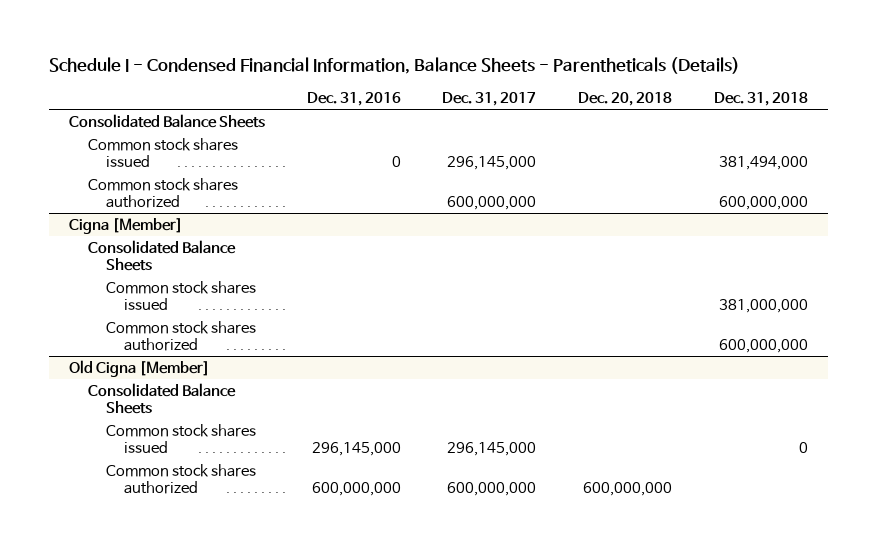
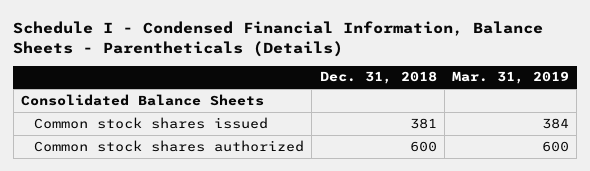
[306,91,401,106] Dec. 31, 2016 -> none
[442,91,537,106] Dec. 31, 2017 -> none
[578,91,673,106] Dec. 20, 2018 -> none
none -> [452,71,570,85] Mar. 31, 2019
[69,217,184,234] Cigna [Member] -> none
[87,239,236,271] Consolidated Balance Sheets -> none
[105,280,256,310] Common stock shares issued -> none
[105,320,256,351] Common stock shares authorized -> none
[69,359,211,377] Old Cigna [Member] -> none
[87,382,236,414] Consolidated Balance Sheets -> none
[105,423,256,453] Common stock shares issued -> none
[105,463,256,494] Common stock shares authorized -> none
[718,155,808,170] 381,494,000 -> [409,117,437,129] 381
[718,195,808,210] 600,000,000 -> [409,140,437,152] 600

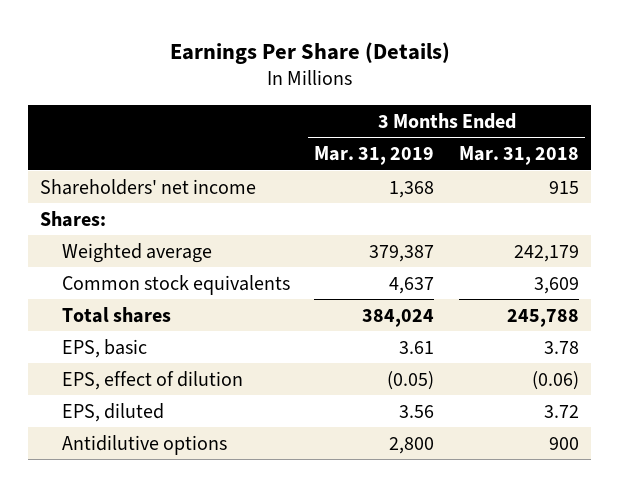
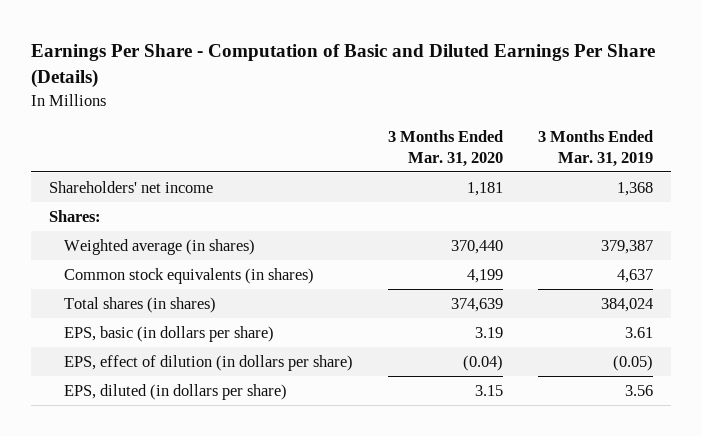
[169,41,450,64] Earnings Per Share (Details) -> [31,44,656,89] Earnings Per Share - Computation of Basic and Diluted Earnings Per Share (Details)
[458,146,579,166] Mar. 31, 2018 -> none
none -> [388,130,504,167] 3 Months Ended Mar. 31, 2020
[61,434,227,455] Antidilutive options -> none
[61,242,212,263] Weighted average -> [63,238,255,255] Weighted average (in shares)
[61,274,290,295] Common stock equivalents -> [63,267,314,284] Common stock equivalents (in shares)
[61,306,171,323] Total shares -> [63,296,216,313] Total shares (in shares)
[61,338,147,358] EPS, basic -> [63,325,274,342] EPS, basic (in dollars per share)
[61,370,243,390] EPS, effect of dilution -> [63,354,353,371] EPS, effect of dilution (in dollars per share)
[61,402,164,422] EPS, diluted -> [63,383,287,400] EPS, diluted (in dollars per share)

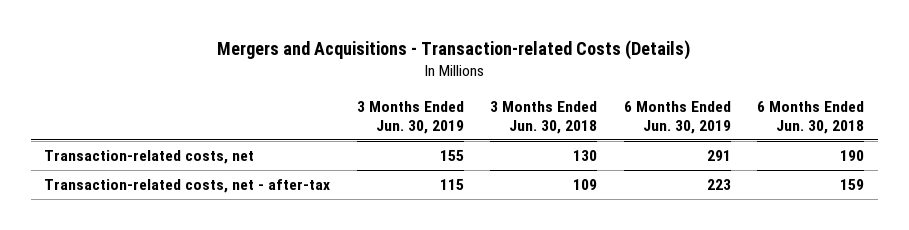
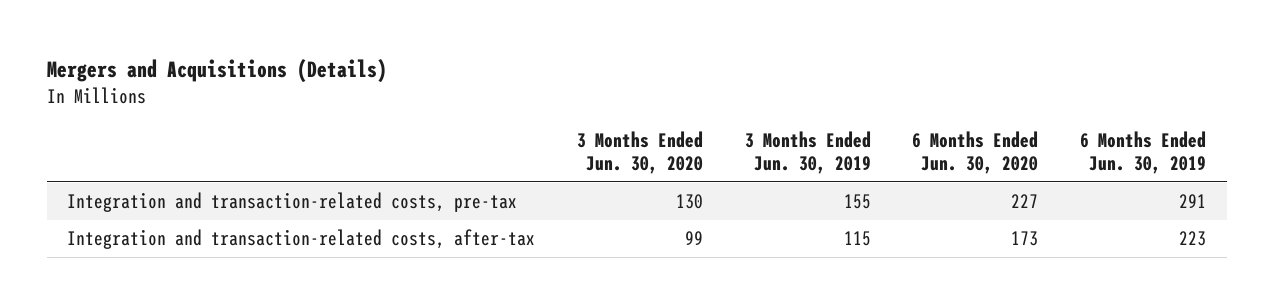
[217,40,691,61] Mergers and Acquisitions - Transaction-related Costs (Details) -> [46,58,387,83] Mergers and Acquisitions (Details)
[490,100,598,135] 3 Months Ended Jun. 30, 2018 -> none
[757,100,865,135] 6 Months Ended Jun. 30, 2018 -> none
none -> [577,131,704,174] 3 Months Ended Jun. 30, 2020
none -> [912,131,1039,174] 6 Months Ended Jun. 30, 2020
[44,149,255,164] Transaction-related costs, net -> [67,192,518,213] Integration and transaction-related costs, pre-tax
[44,178,331,193] Transaction-related costs, net - after-tax -> [67,229,536,250] Integration and transaction-related costs, after-tax

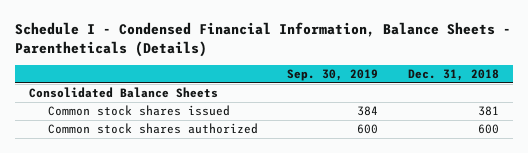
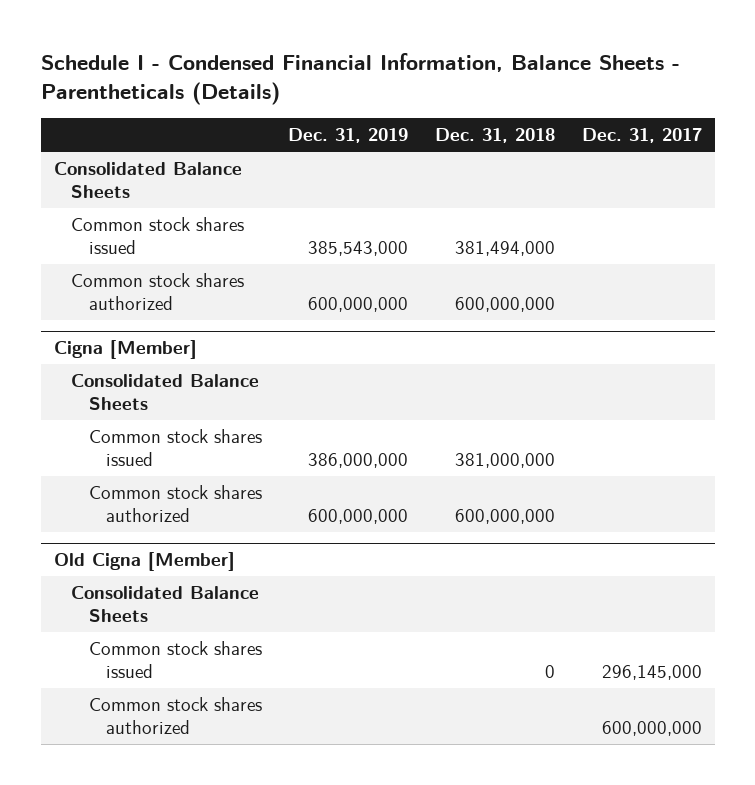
[287,69,379,82] Sep. 30, 2019 -> none
none -> [288,128,409,144] Dec. 31, 2019
none -> [581,128,702,144] Dec. 31, 2017
[477,106,499,117] 381 -> [455,240,556,256] 381,494,000
[477,124,499,135] 600 -> [455,296,556,312] 600,000,000
none -> [53,340,197,360] Cigna [Member]
none -> [71,374,260,410] Consolidated Balance Sheets
none -> [88,429,262,466] Common stock shares issued
none -> [88,485,262,522] Common stock shares authorized
none -> [53,552,235,572] Old Cigna [Member]
none -> [71,586,260,622] Consolidated Balance Sheets
none -> [88,641,262,678] Common stock shares issued
none -> [88,697,262,734] Common stock shares authorized

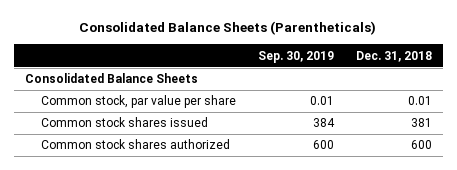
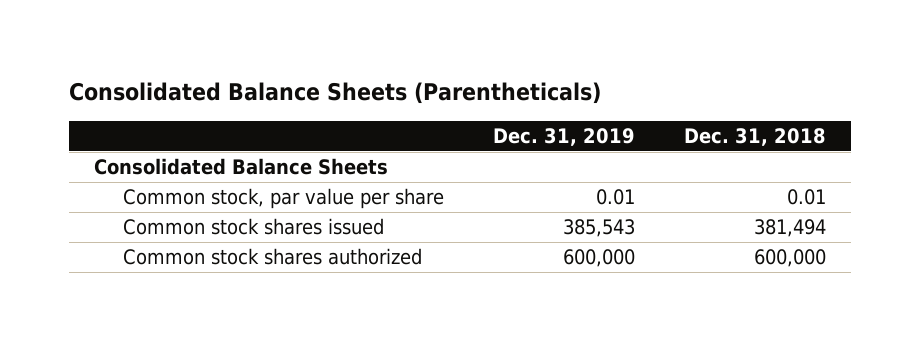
[258,50,335,63] Sep. 30, 2019 -> none
none -> [492,127,635,146] Dec. 31, 2019
[410,118,432,128] 381 -> [754,219,827,238] 381,494
[410,140,432,150] 600 -> [754,249,827,268] 600,000

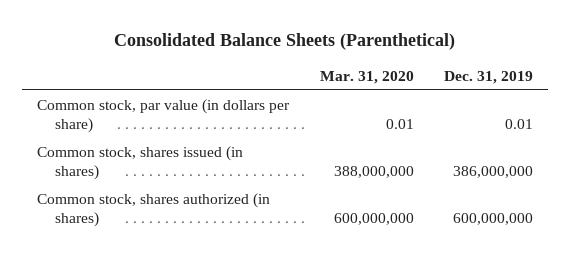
[69,82,602,105] Consolidated Balance Sheets (Parentheticals) -> [114,33,456,51] Consolidated Balance Sheets (Parenthetical)
[684,127,827,146] Dec. 31, 2018 -> none
none -> [319,70,414,84] Mar. 31, 2020
[93,158,388,176] Consolidated Balance Sheets -> none
[122,188,444,210] Common stock, par value per share -> [37,99,291,134] Common stock, par value (in dollars per share)
[122,218,384,236] Common stock shares issued -> [37,146,244,181] Common stock, shares issued (in shares)
[562,219,635,238] 385,543 -> [453,166,534,179] 386,000,000
[122,248,422,266] Common stock shares authorized -> [37,193,271,228] Common stock, shares authorized (in shares)
[562,249,635,268] 600,000 -> [453,213,534,226] 600,000,000

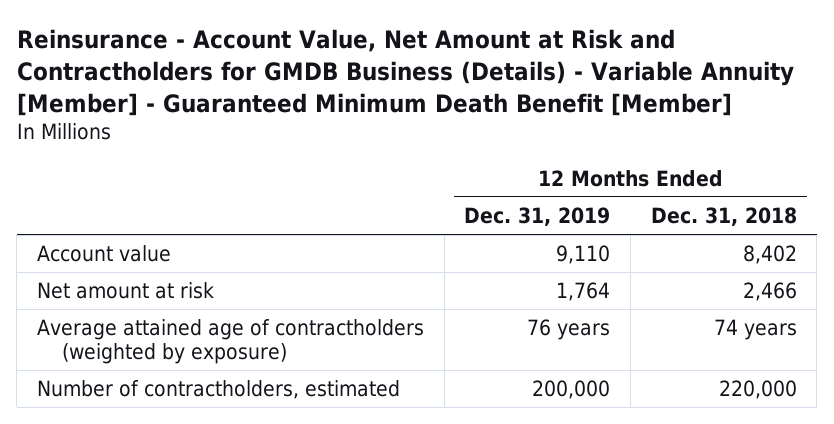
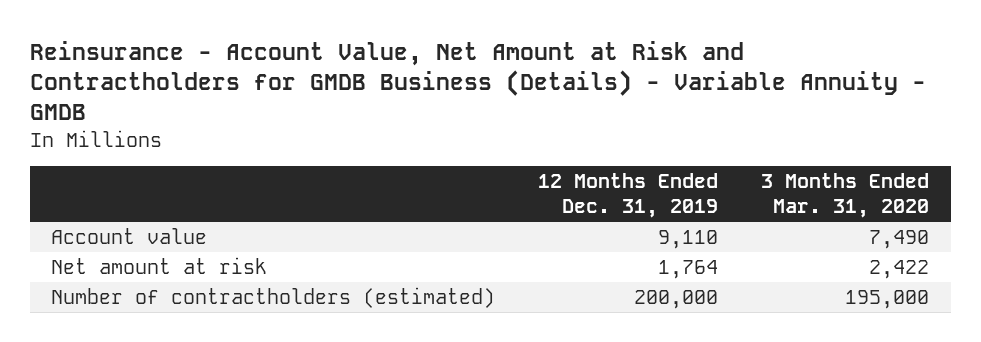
[16,29,794,116] Reinsurance - Account Value, Net Amount at Risk and Contractholders for GMDB Business (Details) - Variable Annuity [Member] - Guaranteed Minimum Death Benefit [Member] -> [29,40,926,121] Reinsurance - Account Value, Net Amount at Risk and Contractholders for GMDB Business (Details) - Variable Annuity - GMDB
[650,206,797,226] Dec. 31, 2018 -> none
none -> [761,172,930,218] 3 Months Ended Mar. 31, 2020
[36,319,424,364] Average attained age of contractholders (weighted by exposure) -> none
[36,380,400,400] Number of contractholders, estimated -> [51,286,496,308] Number of contractholders (estimated)

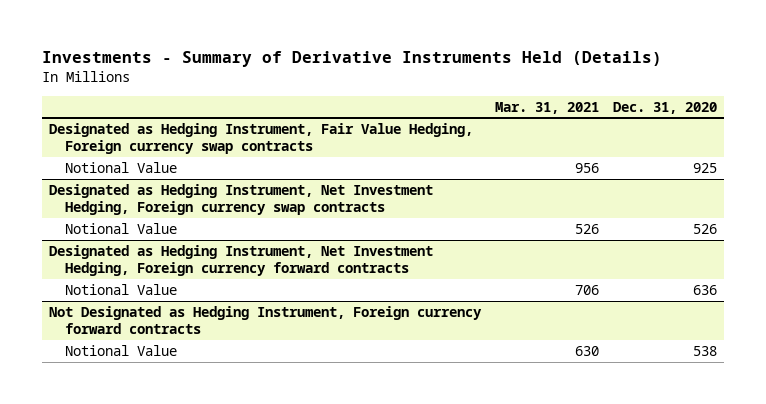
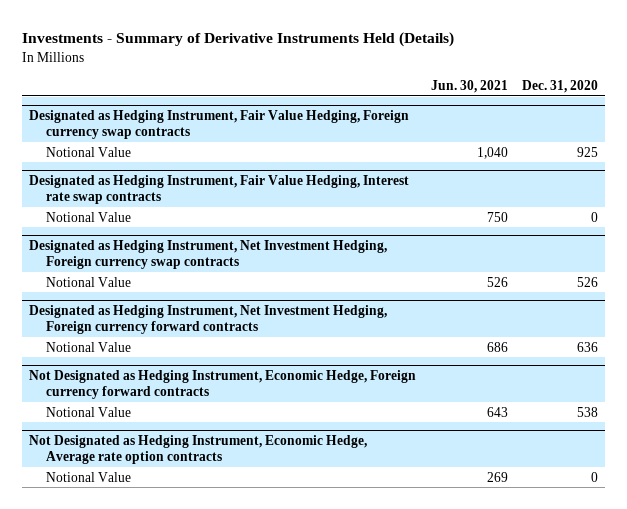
[494,101,599,114] Mar. 31, 2021 -> none
none -> [430,80,508,94] Jun. 30, 2021
none -> [29,174,410,205] Designated as Hedging Instrument, Fair Value Hedging, Interest rate swap contracts
none -> [45,211,131,222] Notional Value
[48,305,482,335] Not Designated as Hedging Instrument, Foreign currency forward contracts -> [29,369,417,400] Not Designated as Hedging Instrument, Economic Hedge, Foreign currency forward contracts
none -> [29,434,368,465] Not Designated as Hedging Instrument, Economic Hedge, Average rate option contracts
none -> [45,471,131,482] Notional Value

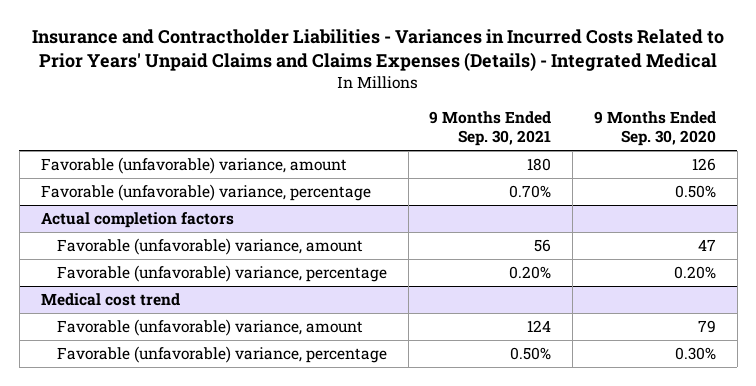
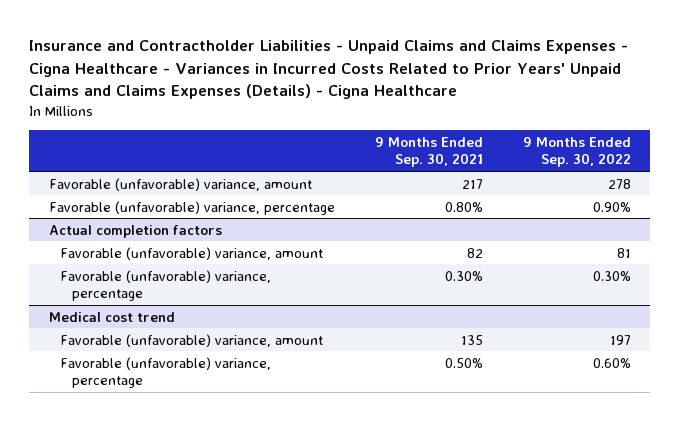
[32,29,725,72] Insurance and Contractholder Liabilities - Variances in Incurred Costs Related to Prior Years' Unpaid Claims and Claims Expenses (Details) - Integrated Medical -> [28,40,628,100] Insurance and Contractholder Liabilities - Unpaid Claims and Claims Expenses - Cigna Healthcare - Variances in Incurred Costs Related to Prior Years' Unpaid Claims and Claims Expenses (Details) - Cigna Healthcare
[593,111,716,147] 9 Months Ended Sep. 30, 2020 -> none
none -> [522,136,631,168] 9 Months Ended Sep. 30, 2022
[527,158,552,172] 180 -> [461,178,483,189] 217
[509,185,552,199] 0.70% -> [444,201,483,212] 0.80%
[534,239,552,253] 56 -> [466,247,483,258] 82
[509,266,552,280] 0.20% -> [444,270,483,281] 0.30%
[527,320,552,333] 124 -> [460,334,483,345] 135

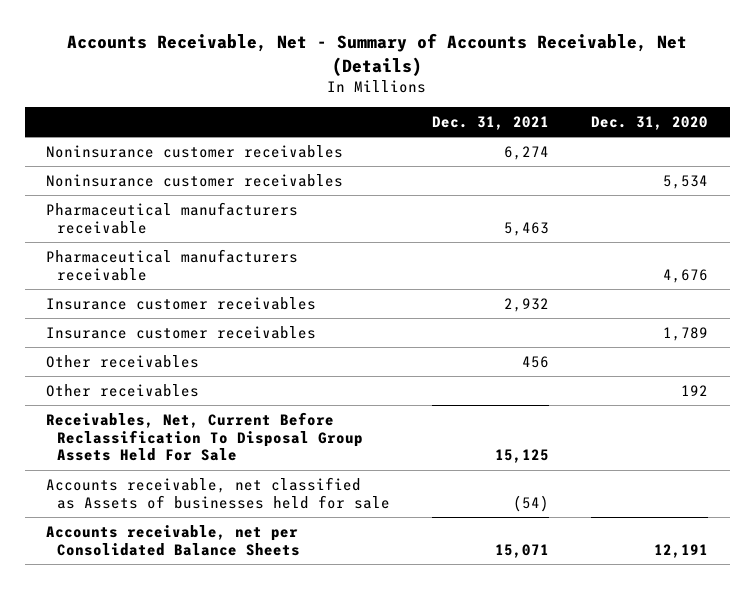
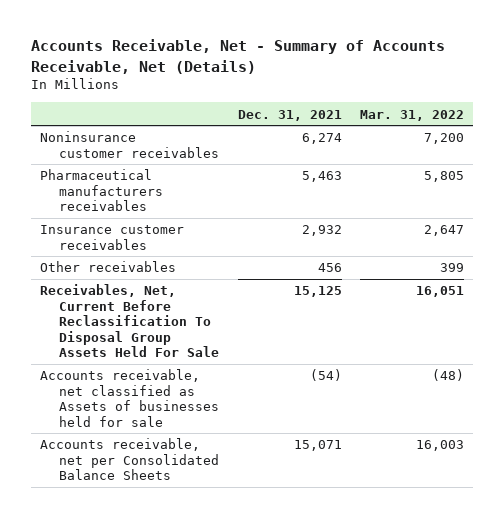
[591,115,709,130] Dec. 31, 2020 -> none
none -> [359,109,464,121] Mar. 31, 2022
[46,173,344,187] Noninsurance customer receivables -> none
[46,248,299,281] Pharmaceutical manufacturers receivable -> none
[46,201,299,234] Pharmaceutical manufacturers receivable -> [39,169,164,212] Pharmaceutical manufacturers receivables
[46,325,317,339] Insurance customer receivables -> none
[46,383,200,397] Other receivables -> none

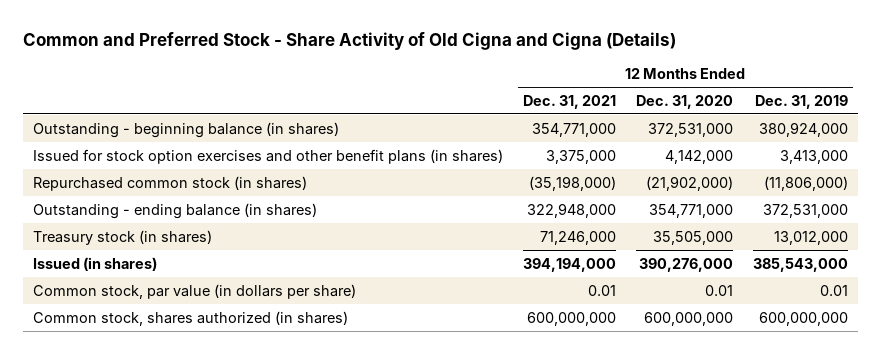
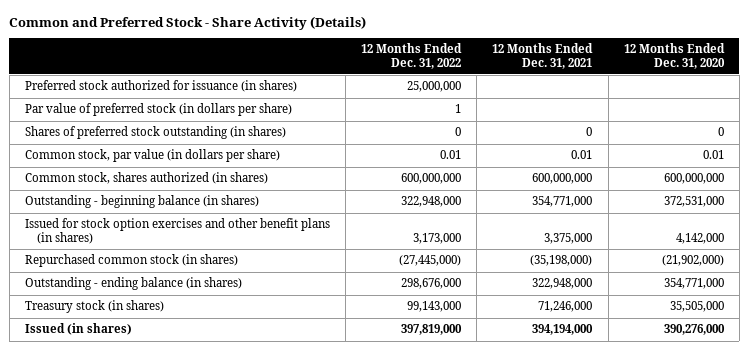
[23,31,677,50] Common and Preferred Stock - Share Activity of Old Cigna and Cigna (Details) -> [9,15,367,30] Common and Preferred Stock - Share Activity (Details)
[754,94,848,109] Dec. 31, 2019 -> none
none -> [361,43,463,69] 12 Months Ended Dec. 31, 2022
none -> [24,80,297,93] Preferred stock authorized for issuance (in shares)
none -> [24,103,292,117] Par value of preferred stock (in dollars per share)
none -> [24,126,286,140] Shares of preferred stock outstanding (in shares)
[33,283,357,299] Common stock, par value (in dollars per share) -> [24,149,280,163] Common stock, par value (in dollars per share)
[33,310,349,326] Common stock, shares authorized (in shares) -> [24,172,268,185] Common stock, shares authorized (in shares)

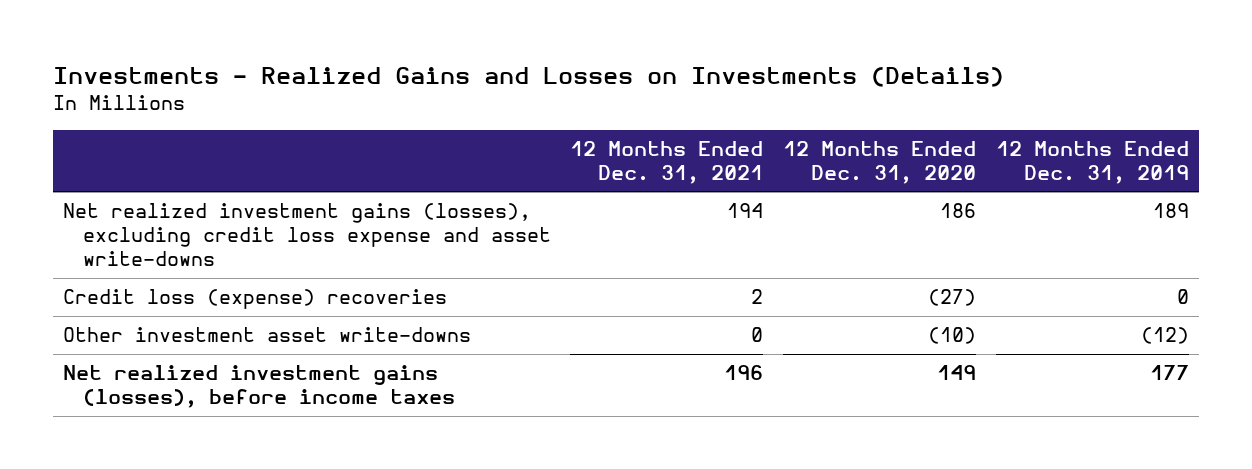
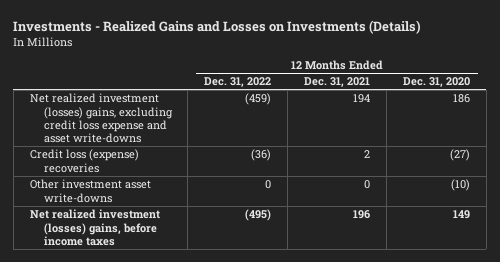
[996,140,1190,184] 12 Months Ended Dec. 31, 2019 -> none
none -> [204,77,272,88] Dec. 31, 2022
[63,203,551,267] Net realized investment gains (losses), excluding credit loss expense and asset write-downs -> [29,93,173,144] Net realized investment (losses) gains, excluding credit loss expense and asset write-downs
[63,365,455,409] Net realized investment gains (losses), before income taxes -> [29,209,160,246] Net realized investment (losses) gains, before income taxes

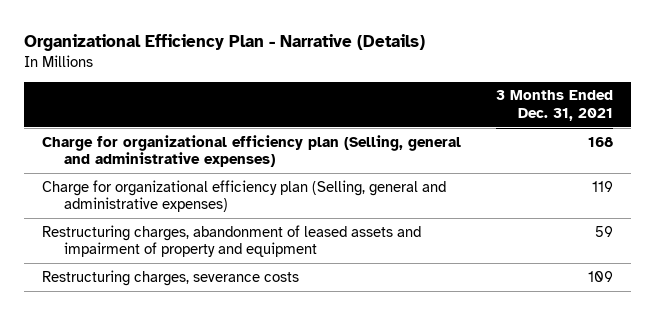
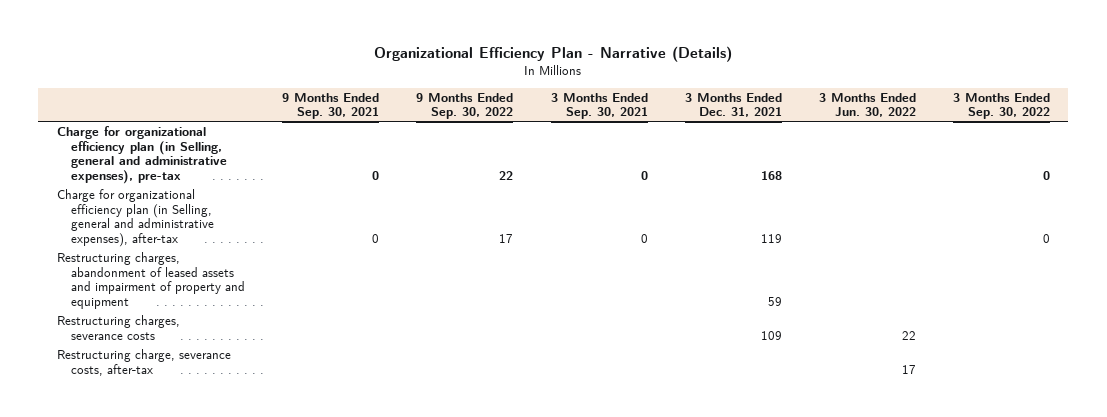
none -> [282,92,380,120] 9 Months Ended Sep. 30, 2021
none -> [416,92,514,120] 9 Months Ended Sep. 30, 2022
none -> [550,92,648,120] 3 Months Ended Sep. 30, 2021
none -> [818,92,916,118] 3 Months Ended Jun. 30, 2022
none -> [952,92,1050,120] 3 Months Ended Sep. 30, 2022
[41,134,461,168] Charge for organizational efficiency plan (Selling, general and administrative expenses) -> [56,125,228,185] Charge for organizational efficiency plan (in Selling, general and administrative expenses), pre-tax
[41,179,446,213] Charge for organizational efficiency plan (Selling, general and administrative expenses) -> [56,188,215,248] Charge for organizational efficiency plan (in Selling, general and administrative expenses), after-tax
none -> [56,348,231,376] Restructuring charge, severance costs, after-tax

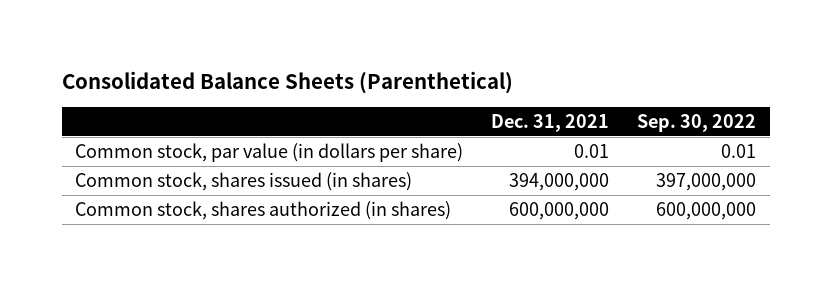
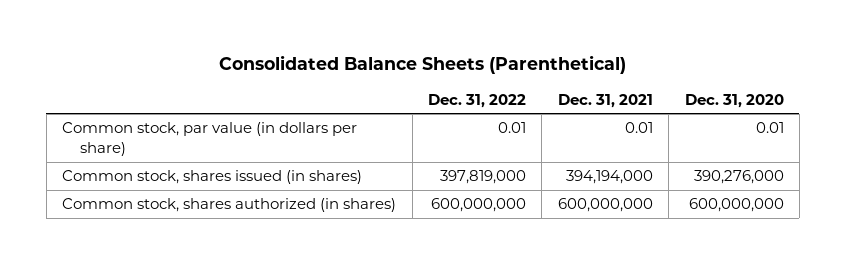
[636,114,756,133] Sep. 30, 2022 -> none
none -> [428,93,527,108] Dec. 31, 2022
none -> [684,93,784,108] Dec. 31, 2020
[509,172,610,191] 394,000,000 -> [565,170,653,185] 394,194,000

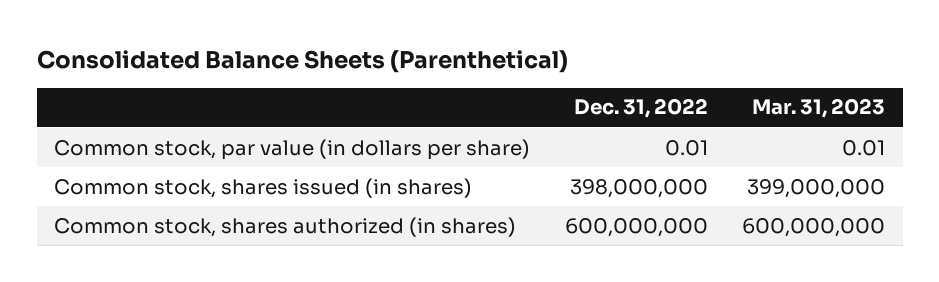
[557,93,653,108] Dec. 31, 2021 -> none
[684,93,784,108] Dec. 31, 2020 -> none
none -> [752,98,886,119] Mar. 31, 2023
[440,170,527,185] 397,819,000 -> [569,178,708,198] 398,000,000

